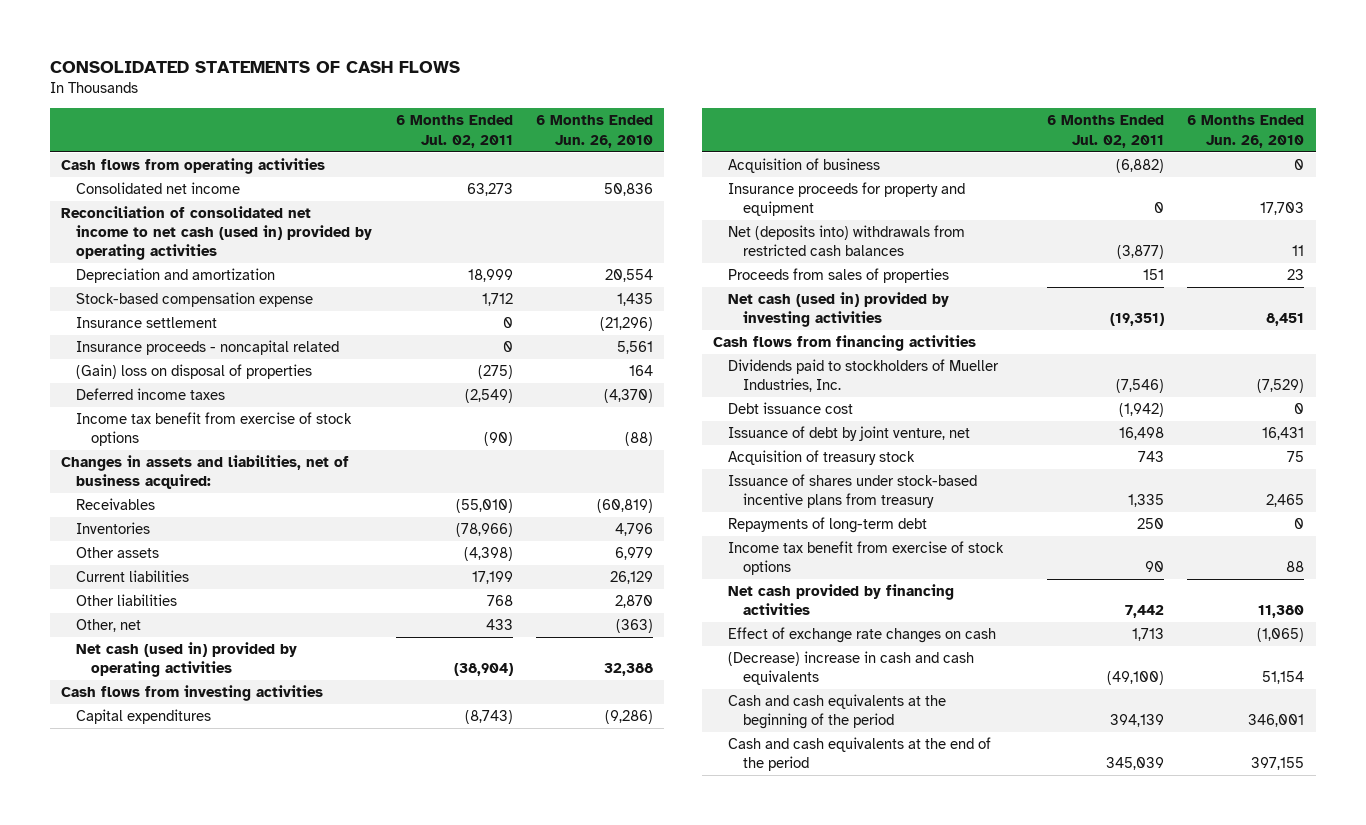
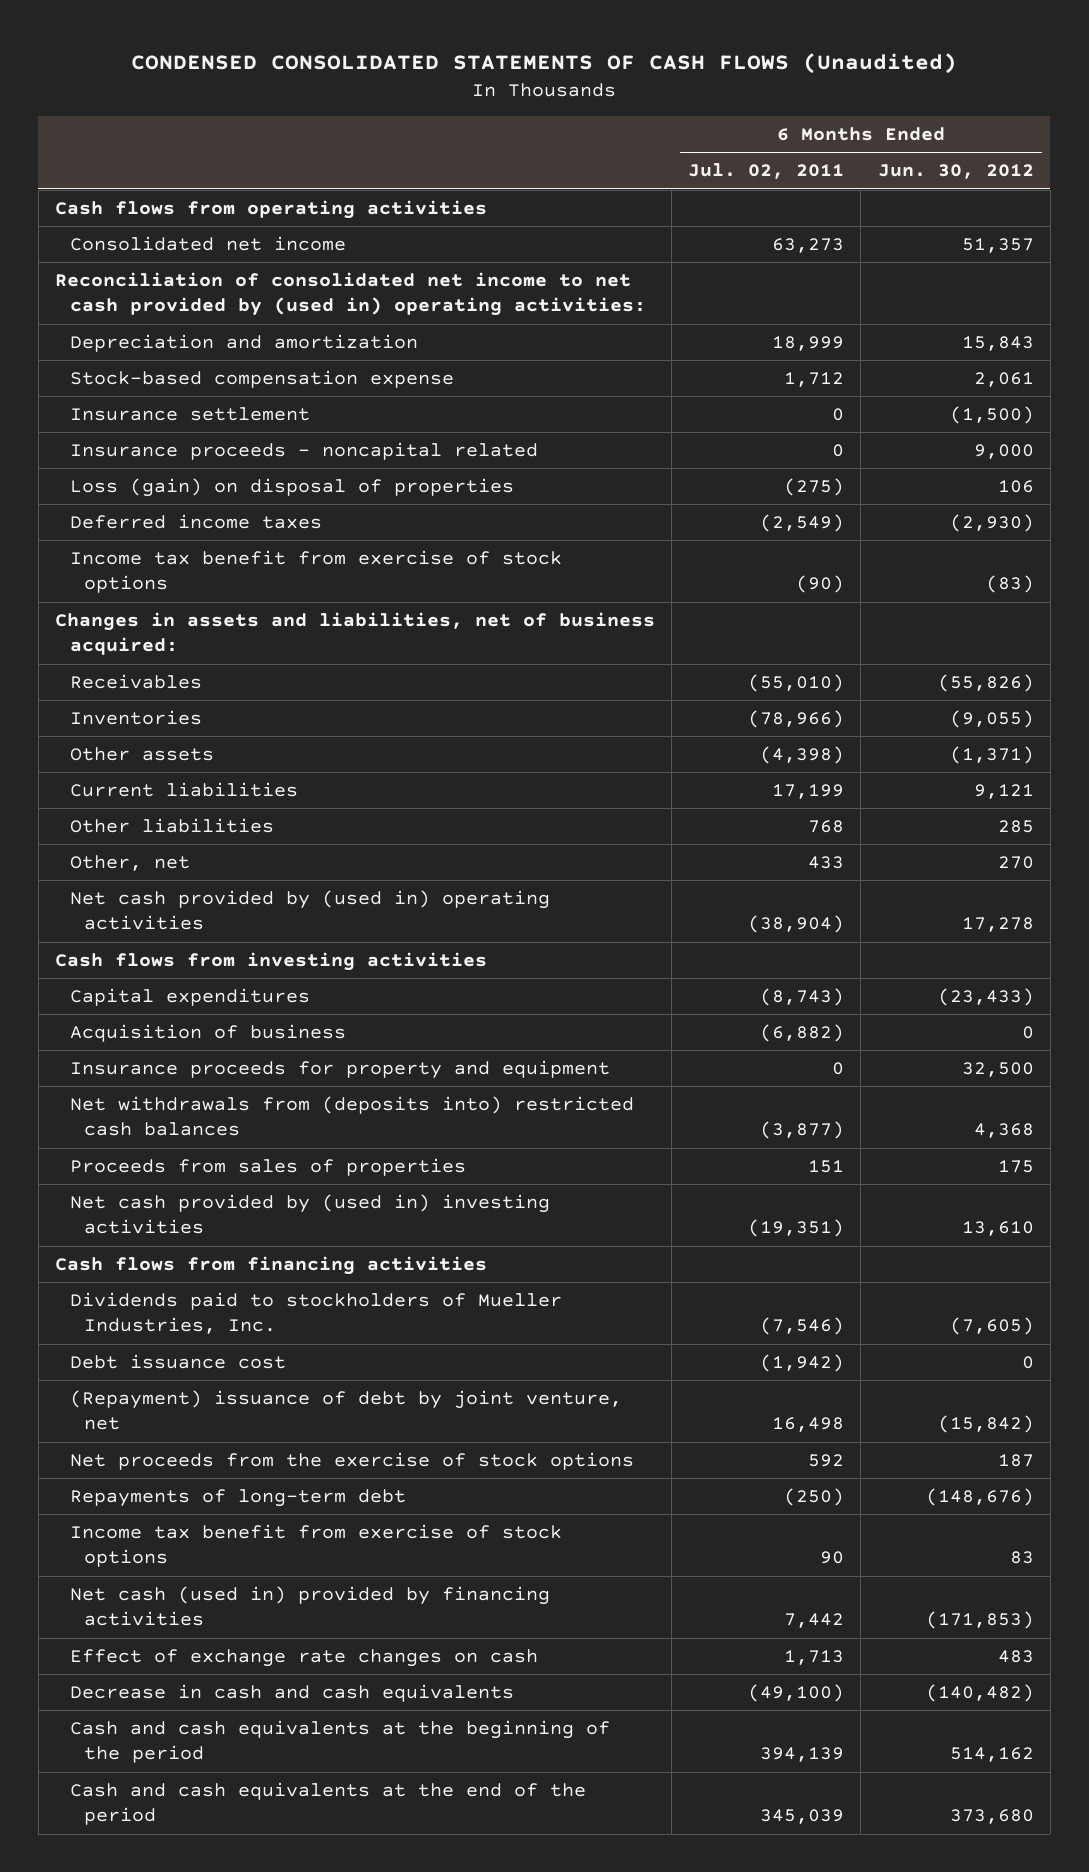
[49,61,460,74] CONSOLIDATED STATEMENTS OF CASH FLOWS -> [131,53,958,75] CONDENSED CONSOLIDATED STATEMENTS OF CASH FLOWS (Unaudited)
[535,115,653,148] 6 Months Ended Jun. 26, 2010 -> none
none -> [877,164,1034,180] Jun. 30, 2012
[61,206,373,261] Reconciliation of consolidated net income to net cash (used in) provided by operating activities -> [54,272,646,317] Reconciliation of consolidated net income to net cash provided by (used in) operating activities:
[76,364,313,380] (Gain) loss on disposal of properties -> [69,478,514,498] Loss (gain) on disposal of properties
[76,642,298,678] Net cash (used in) provided by operating activities -> [69,890,550,931] Net cash provided by (used in) operating activities
[728,225,966,257] Net (deposits into) withdrawals from restricted cash balances -> [69,1096,634,1137] Net withdrawals from (deposits into) restricted cash balances
[728,292,950,328] Net cash (used in) provided by investing activities -> [69,1194,550,1235] Net cash provided by (used in) investing activities
[728,450,916,466] Acquisition of treasury stock -> none
[728,426,971,442] Issuance of debt by joint venture, net -> [69,1390,622,1431] (Repayment) issuance of debt by joint venture, net
[728,474,978,509] Issuance of shares under stock-based incentive plans from treasury -> [69,1452,634,1471] Net proceeds from the exercise of stock options
[1128,494,1165,508] 1,335 -> [808,1454,845,1468] 592
[1137,518,1165,530] 250 -> [784,1488,845,1507] (250)
[728,584,955,616] Net cash provided by financing activities -> [69,1586,550,1627] Net cash (used in) provided by financing activities
[728,651,975,686] (Decrease) increase in cash and cash equivalents -> [69,1684,514,1703] Decrease in cash and cash equivalents

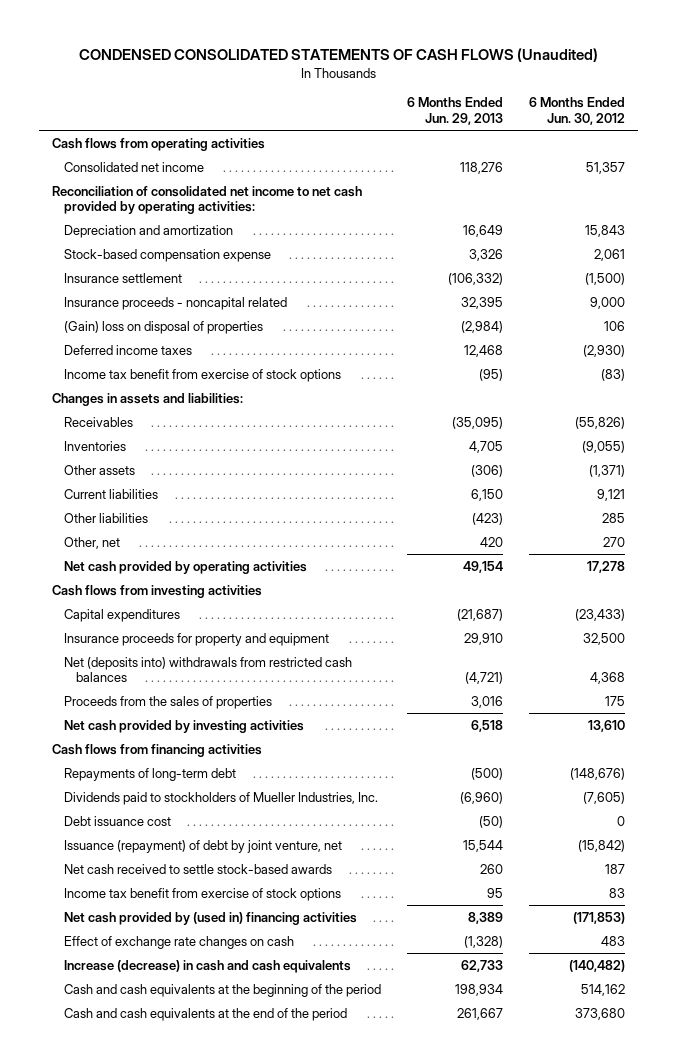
[688,163,845,180] Jul. 02, 2011 -> none
none -> [407,97,504,126] 6 Months Ended Jun. 29, 2013
[54,272,646,317] Reconciliation of consolidated net income to net cash provided by (used in) operating activities: -> [52,185,363,215] Reconciliation of consolidated net income to net cash provided by operating activities:
[69,478,514,498] Loss (gain) on disposal of properties -> [64,320,264,334] (Gain) loss on disposal of properties
[54,612,655,656] Changes in assets and liabilities, net of business acquired: -> [52,392,244,406] Changes in assets and liabilities:
[69,890,550,931] Net cash provided by (used in) operating activities -> [64,560,308,574] Net cash provided by operating activities
[69,1024,346,1043] Acquisition of business -> none
[69,1096,634,1137] Net withdrawals from (deposits into) restricted cash balances -> [64,656,353,683] Net (deposits into) withdrawals from restricted cash balances
[69,1158,466,1177] Proceeds from sales of properties -> [64,695,273,709] Proceeds from the sales of properties
[69,1194,550,1235] Net cash provided by (used in) investing activities -> [64,719,305,733] Net cash provided by investing activities
[69,1489,406,1508] Repayments of long-term debt -> [64,767,237,781] Repayments of long-term debt
[69,1390,622,1431] (Repayment) issuance of debt by joint venture, net -> [64,839,343,853] Issuance (repayment) of debt by joint venture, net
[69,1452,634,1471] Net proceeds from the exercise of stock options -> [64,863,333,874] Net cash received to settle stock-based awards
[69,1586,550,1627] Net cash (used in) provided by financing activities -> [64,911,358,925] Net cash provided by (used in) financing activities
[69,1684,514,1703] Decrease in cash and cash equivalents -> [64,959,352,973] Increase (decrease) in cash and cash equivalents

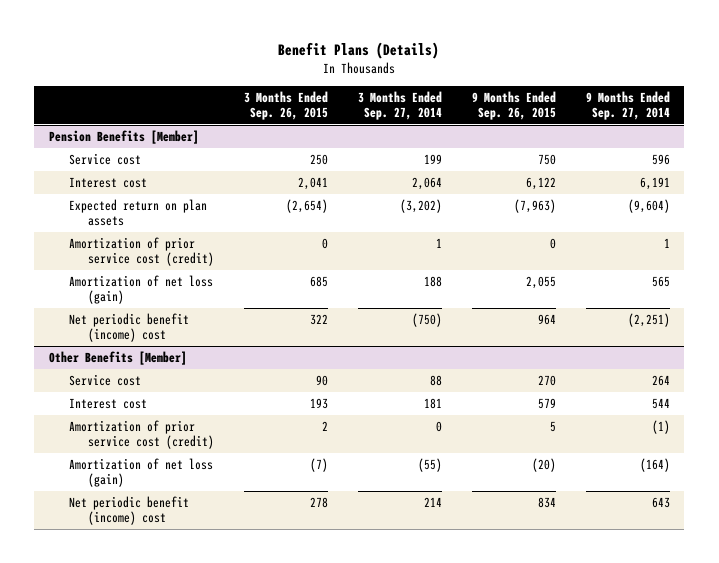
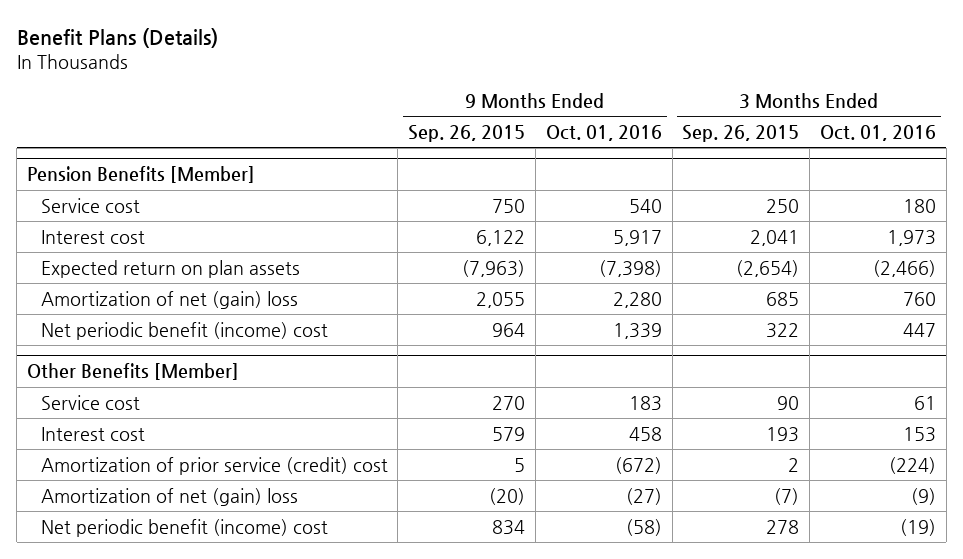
[358,90,443,120] 3 Months Ended Sep. 27, 2014 -> none
[585,90,670,120] 9 Months Ended Sep. 27, 2014 -> none
none -> [545,124,662,141] Oct. 01, 2016
none -> [819,124,936,141] Oct. 01, 2016
[68,237,215,267] Amortization of prior service cost (credit) -> none
[68,275,213,305] Amortization of net loss (gain) -> [40,290,298,309] Amortization of net (gain) loss
[68,420,215,450] Amortization of prior service cost (credit) -> [40,456,388,475] Amortization of prior service (credit) cost
[68,458,213,488] Amortization of net loss (gain) -> [40,487,298,506] Amortization of net (gain) loss

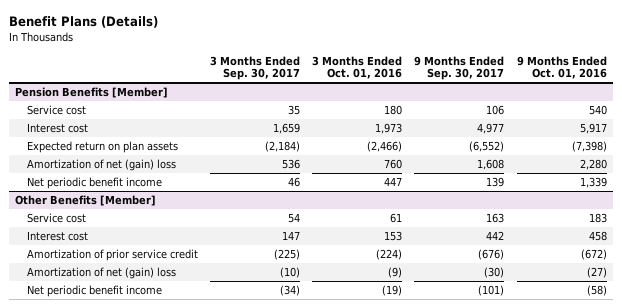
[408,124,526,142] Sep. 26, 2015 -> none
[682,124,800,142] Sep. 26, 2015 -> none
none -> [210,55,301,81] 3 Months Ended Sep. 30, 2017
none -> [414,55,505,81] 9 Months Ended Sep. 30, 2017
[40,321,328,340] Net periodic benefit (income) cost -> [27,176,163,189] Net periodic benefit income
[40,456,388,475] Amortization of prior service (credit) cost -> [27,248,199,261] Amortization of prior service credit
[40,518,328,537] Net periodic benefit (income) cost -> [27,284,163,297] Net periodic benefit income

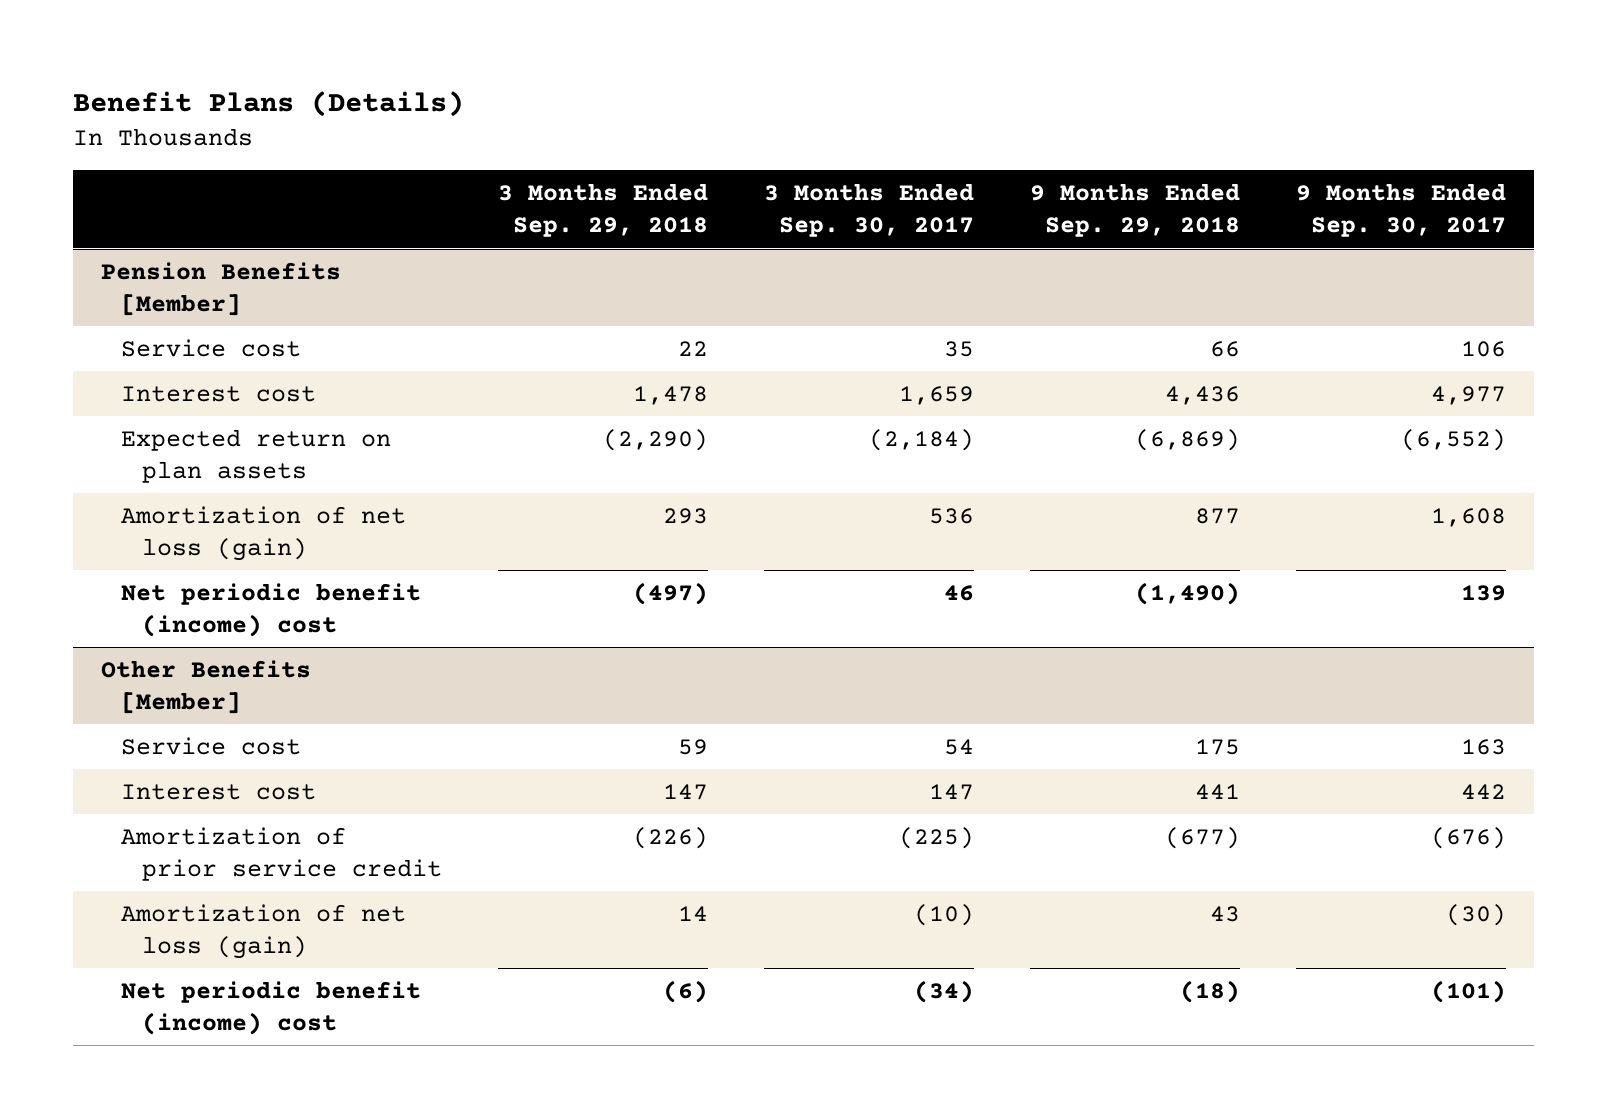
[312,55,403,80] 3 Months Ended Oct. 01, 2016 -> none
[516,55,607,80] 9 Months Ended Oct. 01, 2016 -> none
none -> [497,182,708,238] 3 Months Ended Sep. 29, 2018
none -> [1030,182,1241,238] 9 Months Ended Sep. 29, 2018
[27,158,177,171] Amortization of net (gain) loss -> [121,505,407,562] Amortization of net loss (gain)
[27,176,163,189] Net periodic benefit income -> [121,582,422,638] Net periodic benefit (income) cost
[27,266,177,279] Amortization of net (gain) loss -> [121,903,407,960] Amortization of net loss (gain)
[27,284,163,297] Net periodic benefit income -> [121,980,422,1036] Net periodic benefit (income) cost

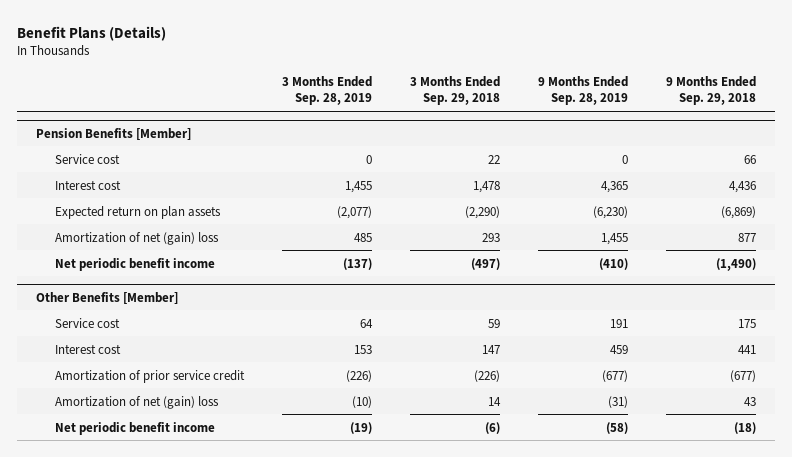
[763,182,974,238] 3 Months Ended Sep. 30, 2017 -> none
[1296,182,1507,238] 9 Months Ended Sep. 30, 2017 -> none
none -> [282,76,373,106] 3 Months Ended Sep. 28, 2019
none -> [537,76,628,106] 9 Months Ended Sep. 28, 2019
[121,505,407,562] Amortization of net loss (gain) -> [55,231,220,245] Amortization of net (gain) loss
[121,582,422,638] Net periodic benefit (income) cost -> [55,257,216,271] Net periodic benefit income
[121,903,407,960] Amortization of net loss (gain) -> [55,395,220,409] Amortization of net (gain) loss
[121,980,422,1036] Net periodic benefit (income) cost -> [55,421,216,435] Net periodic benefit income

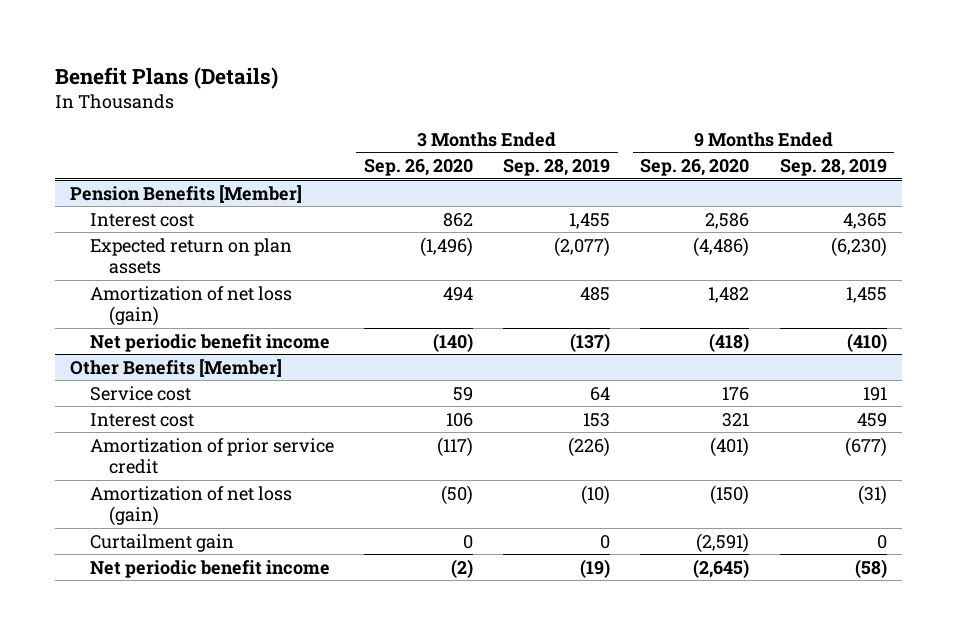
[410,76,501,106] 3 Months Ended Sep. 29, 2018 -> none
[665,76,756,106] 9 Months Ended Sep. 29, 2018 -> none
none -> [364,159,474,177] Sep. 26, 2020
none -> [640,159,750,177] Sep. 26, 2020
[55,153,121,164] Service cost -> none
[55,231,220,245] Amortization of net (gain) loss -> [89,285,292,327] Amortization of net loss (gain)
[55,395,220,409] Amortization of net (gain) loss -> [89,485,292,527] Amortization of net loss (gain)
none -> [89,533,234,552] Curtailment gain

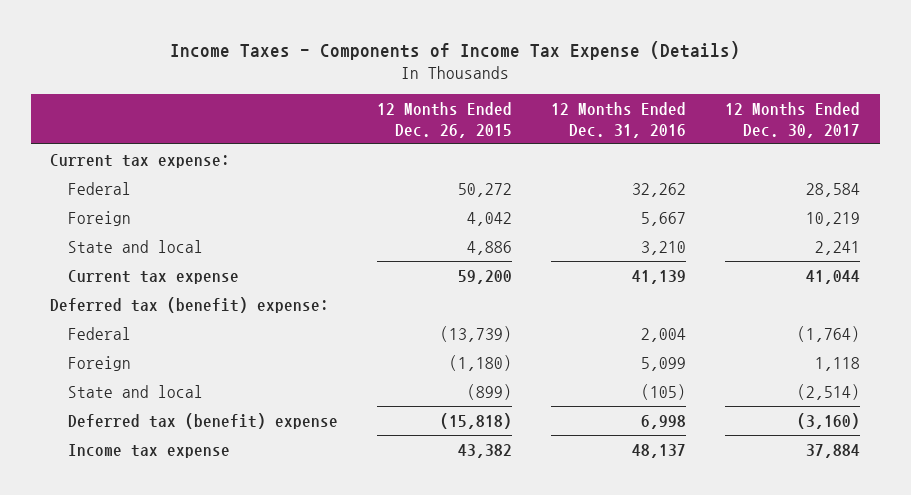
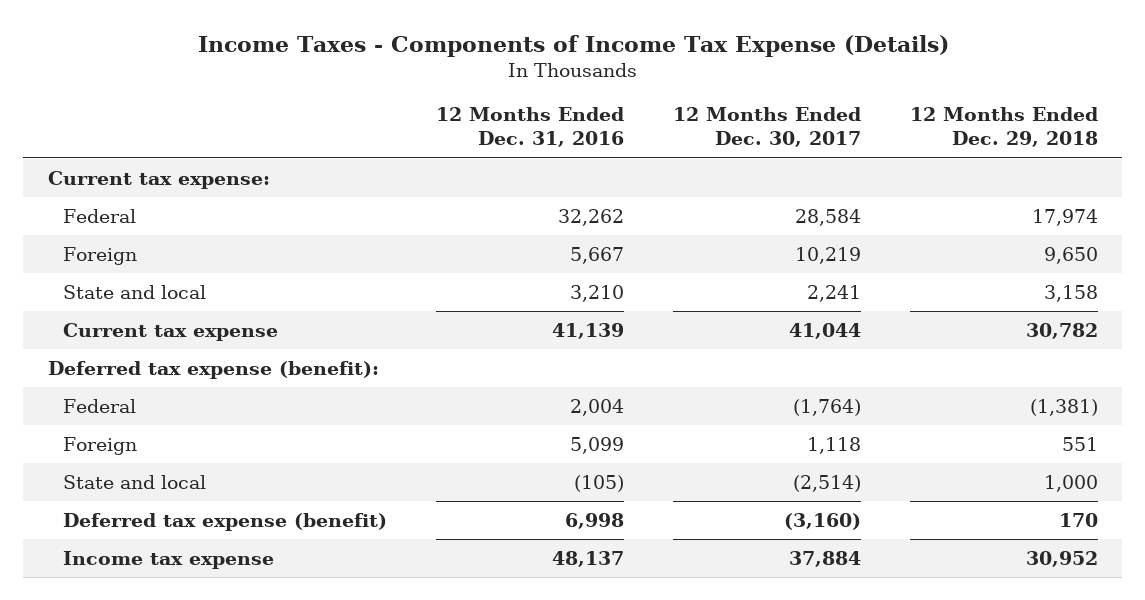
[377,101,513,138] 12 Months Ended Dec. 26, 2015 -> none
none -> [909,107,1098,148] 12 Months Ended Dec. 29, 2018
[50,296,330,313] Deferred tax (benefit) expense: -> [47,360,379,379] Deferred tax expense (benefit):
[68,412,339,429] Deferred tax (benefit) expense -> [63,512,388,531] Deferred tax expense (benefit)

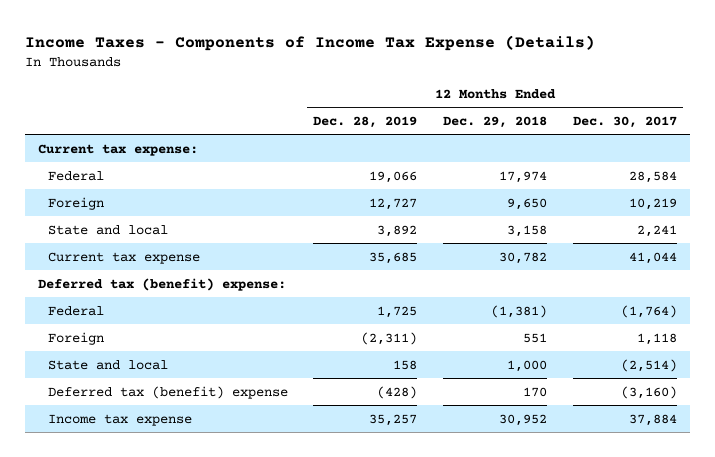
[436,107,625,148] 12 Months Ended Dec. 31, 2016 -> none
none -> [313,115,418,128] Dec. 28, 2019
[47,360,379,379] Deferred tax expense (benefit): -> [37,277,286,291] Deferred tax (benefit) expense:
[63,512,388,531] Deferred tax expense (benefit) -> [47,385,288,399] Deferred tax (benefit) expense

